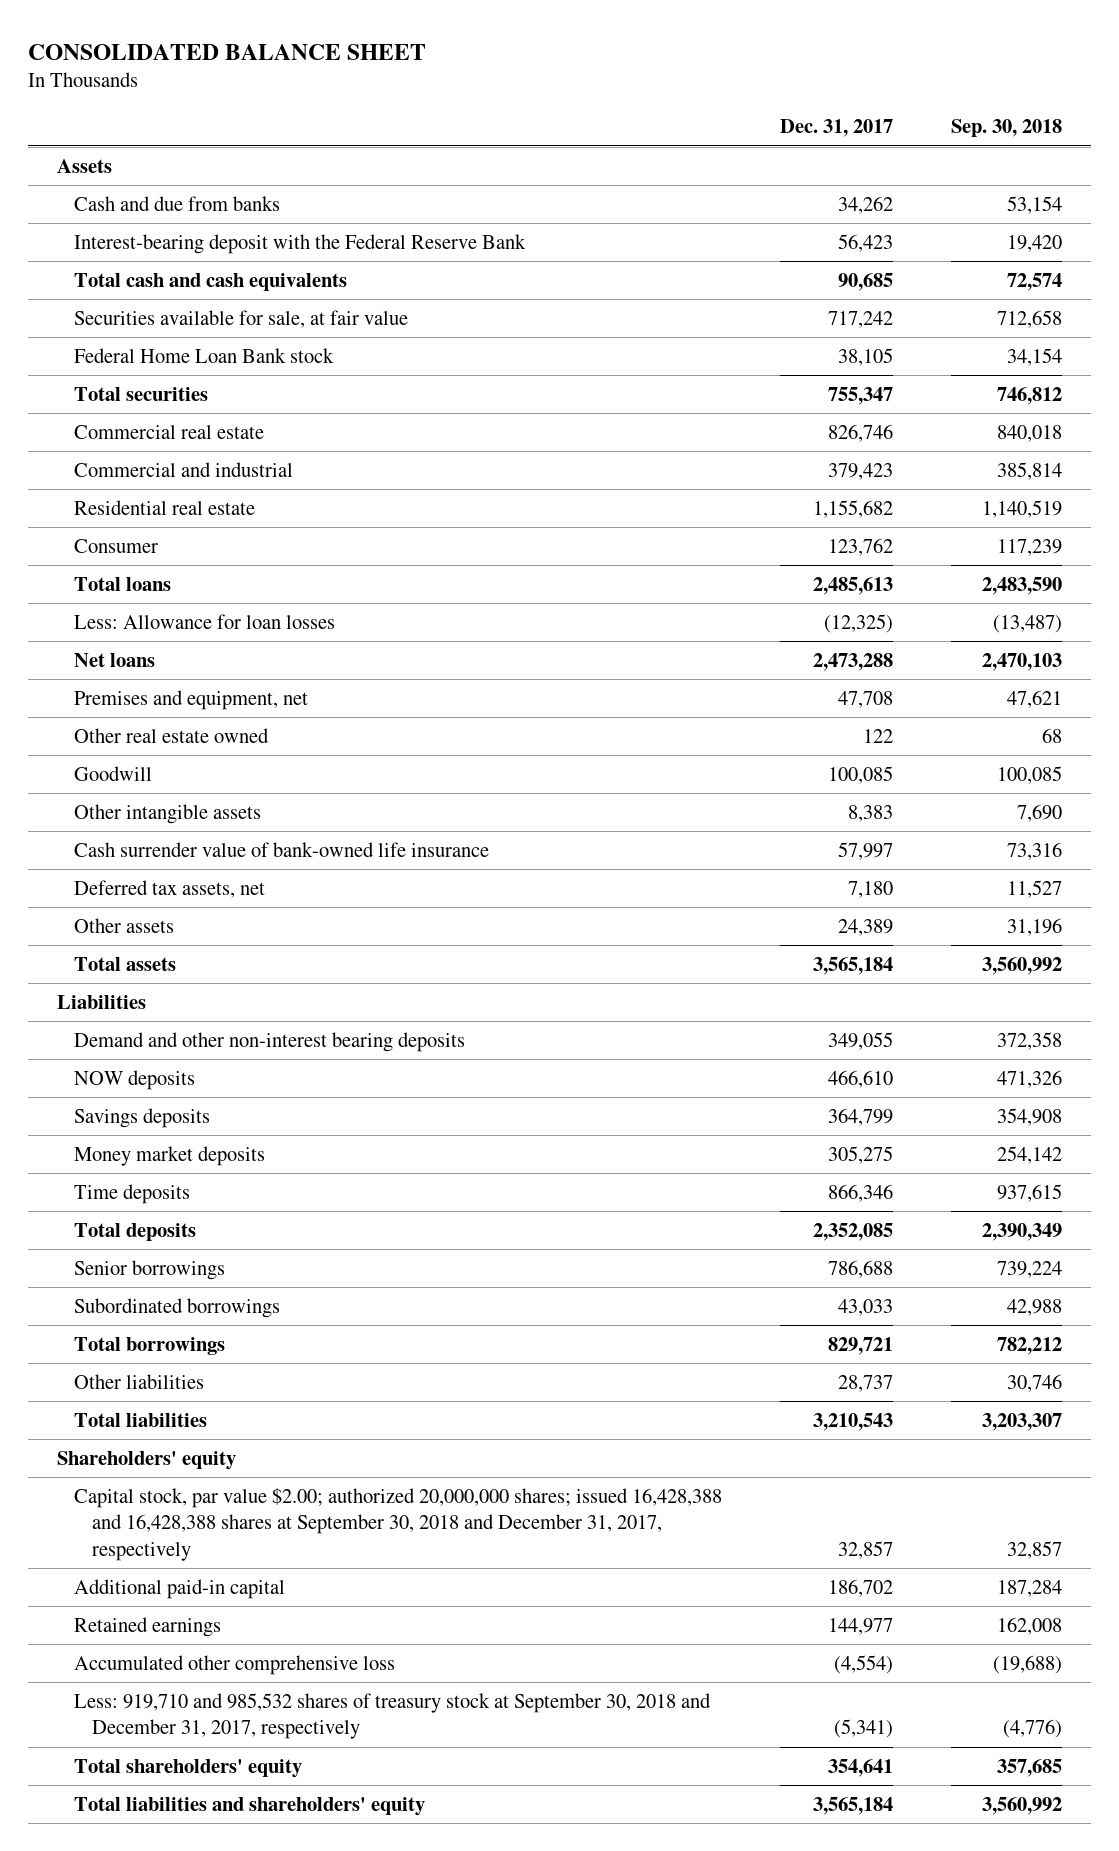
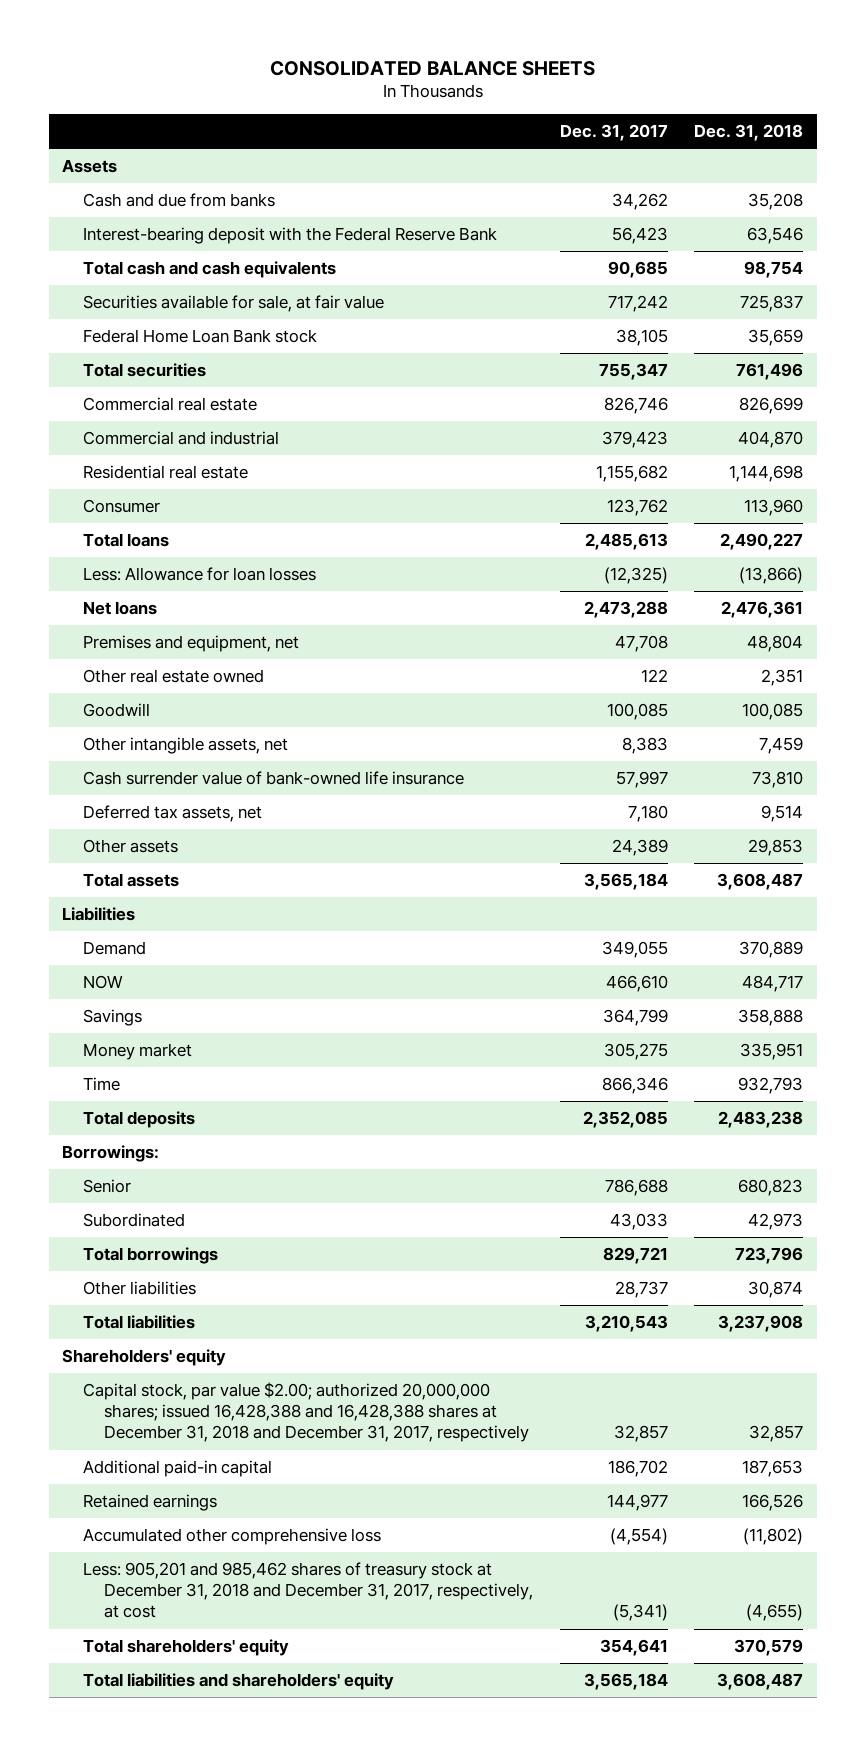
[27,43,426,60] CONSOLIDATED BALANCE SHEET -> [269,60,595,76] CONSOLIDATED BALANCE SHEETS
[950,119,1062,138] Sep. 30, 2018 -> none
none -> [694,124,804,142] Dec. 31, 2018
[74,803,262,824] Other intangible assets -> [82,737,288,755] Other intangible assets, net
[74,1031,466,1052] Demand and other non-interest bearing deposits -> [82,941,146,956] Demand
[74,1069,196,1090] NOW deposits -> [82,975,123,990] NOW
[74,1107,211,1128] Savings deposits -> [82,1009,142,1027] Savings
[74,1145,266,1166] Money market deposits -> [82,1043,192,1061] Money market
[74,1183,191,1204] Time deposits -> [82,1077,120,1092] Time
none -> [61,1145,159,1163] Borrowings:
[74,1259,226,1280] Senior borrowings -> [82,1179,131,1194] Senior
[74,1297,281,1318] Subordinated borrowings -> [82,1213,185,1228] Subordinated
[74,1487,723,1561] Capital stock, par value $2.00; authorized 20,000,000 shares; issued 16,428,388 and 16,428,388 shares at September 30, 2018 and December 31, 2017, respectively -> [82,1382,529,1443] Capital stock, par value $2.00; authorized 20,000,000 shares; issued 16,428,388 and 16,428,388 shares at December 31, 2018 and December 31, 2017, respectively
[74,1692,712,1740] Less: 919,710 and 985,532 shares of treasury stock at September 30, 2018 and December 31, 2017, respectively -> [82,1562,533,1619] Less: 905,201 and 985,462 shares of treasury stock at December 31, 2018 and December 31, 2017, respectively, at cost

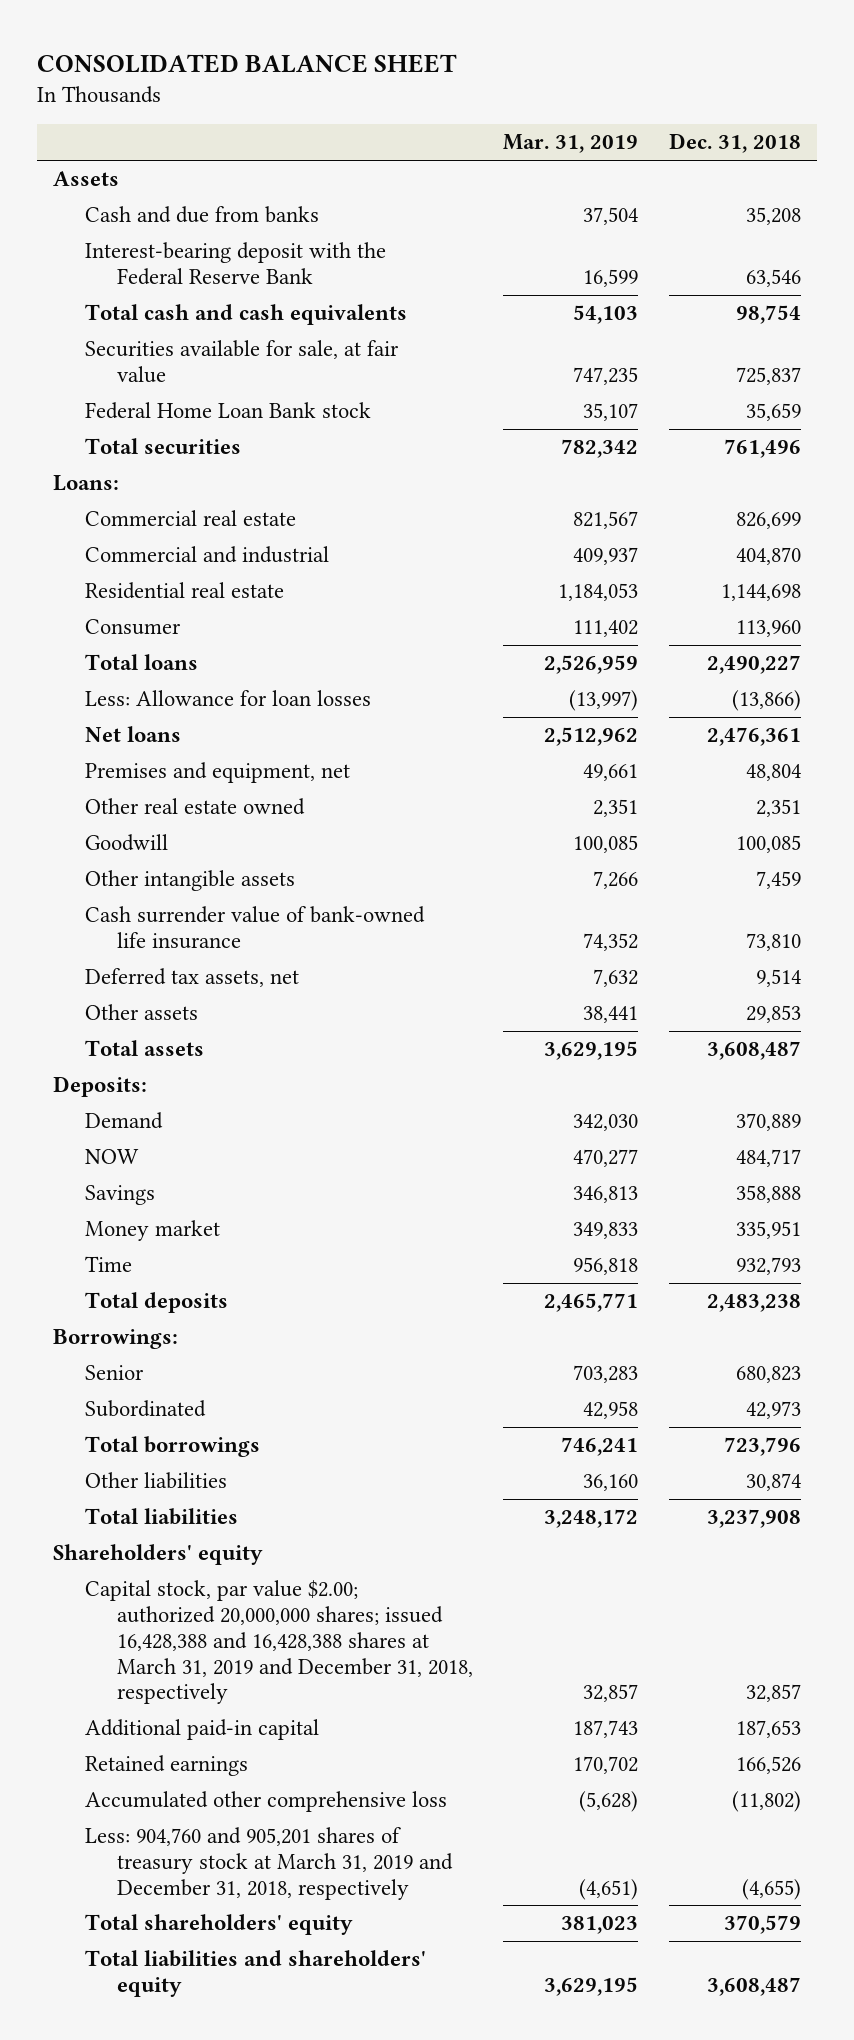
[269,60,595,76] CONSOLIDATED BALANCE SHEETS -> [37,53,458,73] CONSOLIDATED BALANCE SHEET
[559,124,668,142] Dec. 31, 2017 -> none
none -> [503,134,639,154] Mar. 31, 2019
none -> [52,475,119,492] Loans:
[82,737,288,755] Other intangible assets, net -> [84,870,295,892] Other intangible assets
[61,907,135,922] Liabilities -> none
none -> [52,1076,147,1098] Deposits:
[82,1382,529,1443] Capital stock, par value $2.00; authorized 20,000,000 shares; issued 16,428,388 and 16,428,388 shares at December 31, 2018 and December 31, 2017, respectively -> [84,1580,473,1705] Capital stock, par value $2.00; authorized 20,000,000 shares; issued 16,428,388 and 16,428,388 shares at March 31, 2019 and December 31, 2018, respectively
[82,1562,533,1619] Less: 905,201 and 985,462 shares of treasury stock at December 31, 2018 and December 31, 2017, respectively, at cost -> [84,1827,453,1900] Less: 904,760 and 905,201 shares of treasury stock at March 31, 2019 and December 31, 2018, respectively

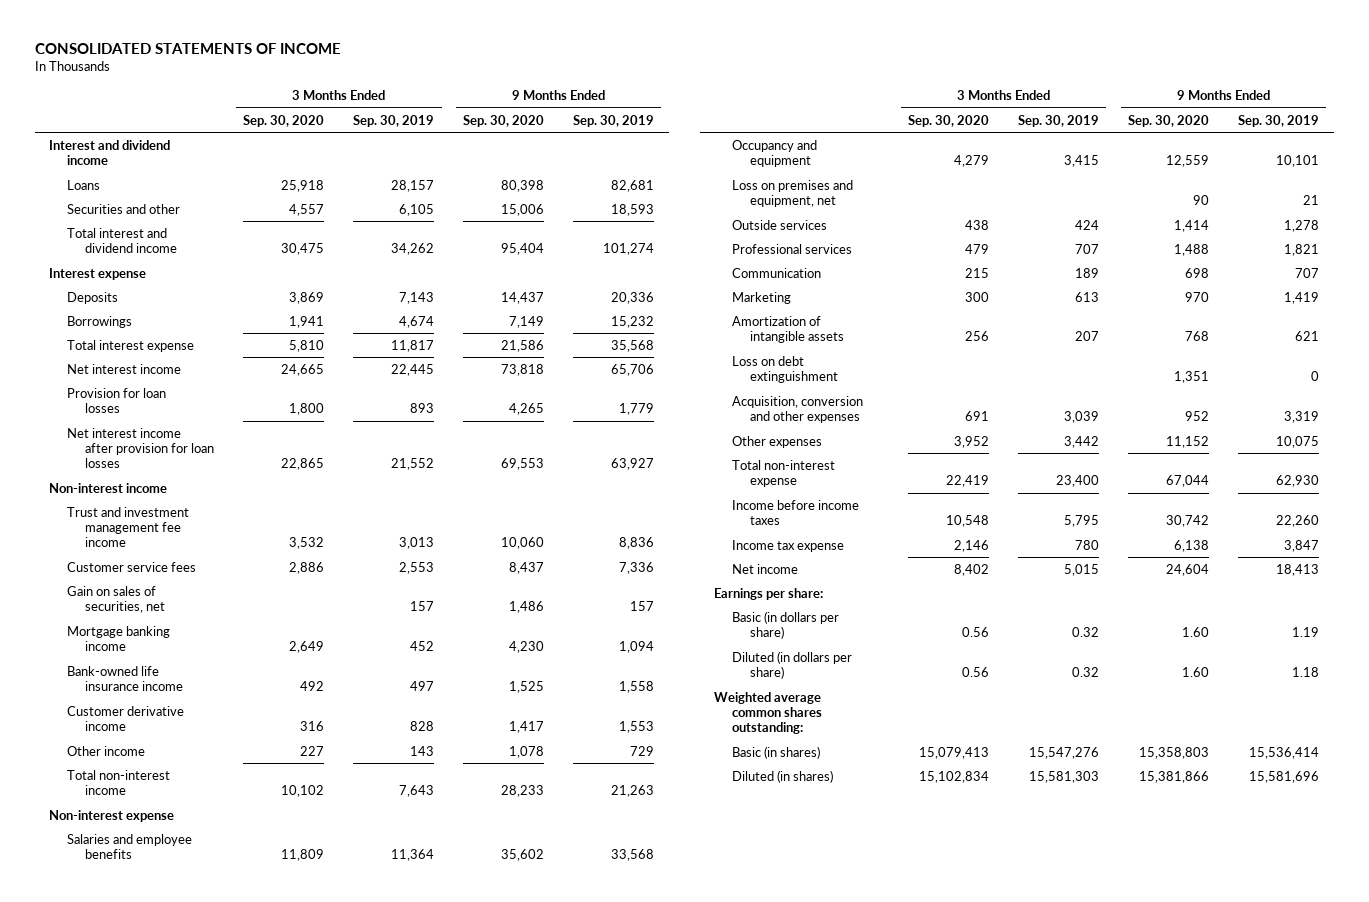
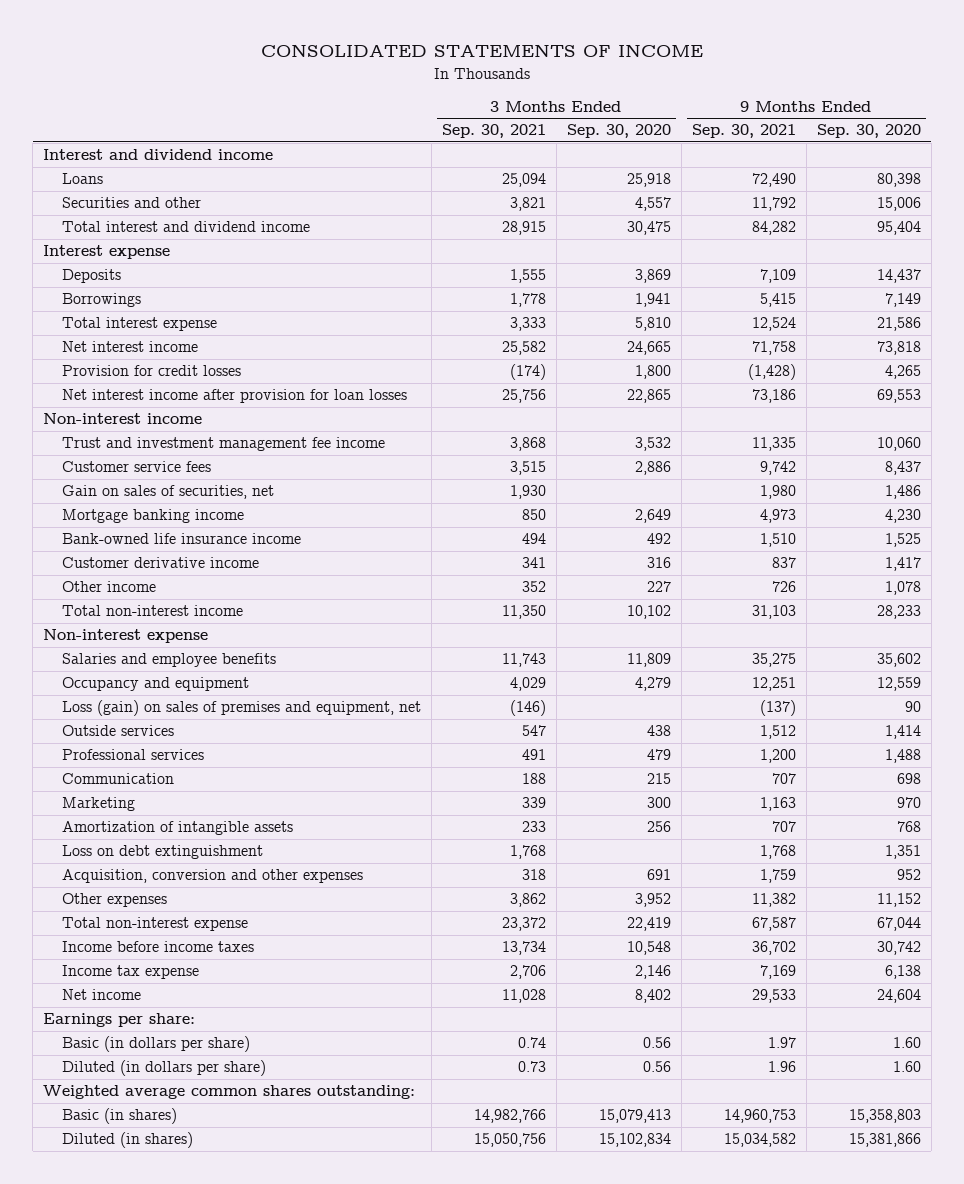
[353,114,435,127] Sep. 30, 2019 -> none
[573,114,655,127] Sep. 30, 2019 -> none
none -> [442,124,547,139] Sep. 30, 2021
none -> [691,124,796,139] Sep. 30, 2021
[67,387,167,414] Provision for loan losses -> [62,365,242,377] Provision for credit losses
[732,179,854,208] Loss on premises and equipment, net -> [62,700,422,717] Loss (gain) on sales of premises and equipment, net

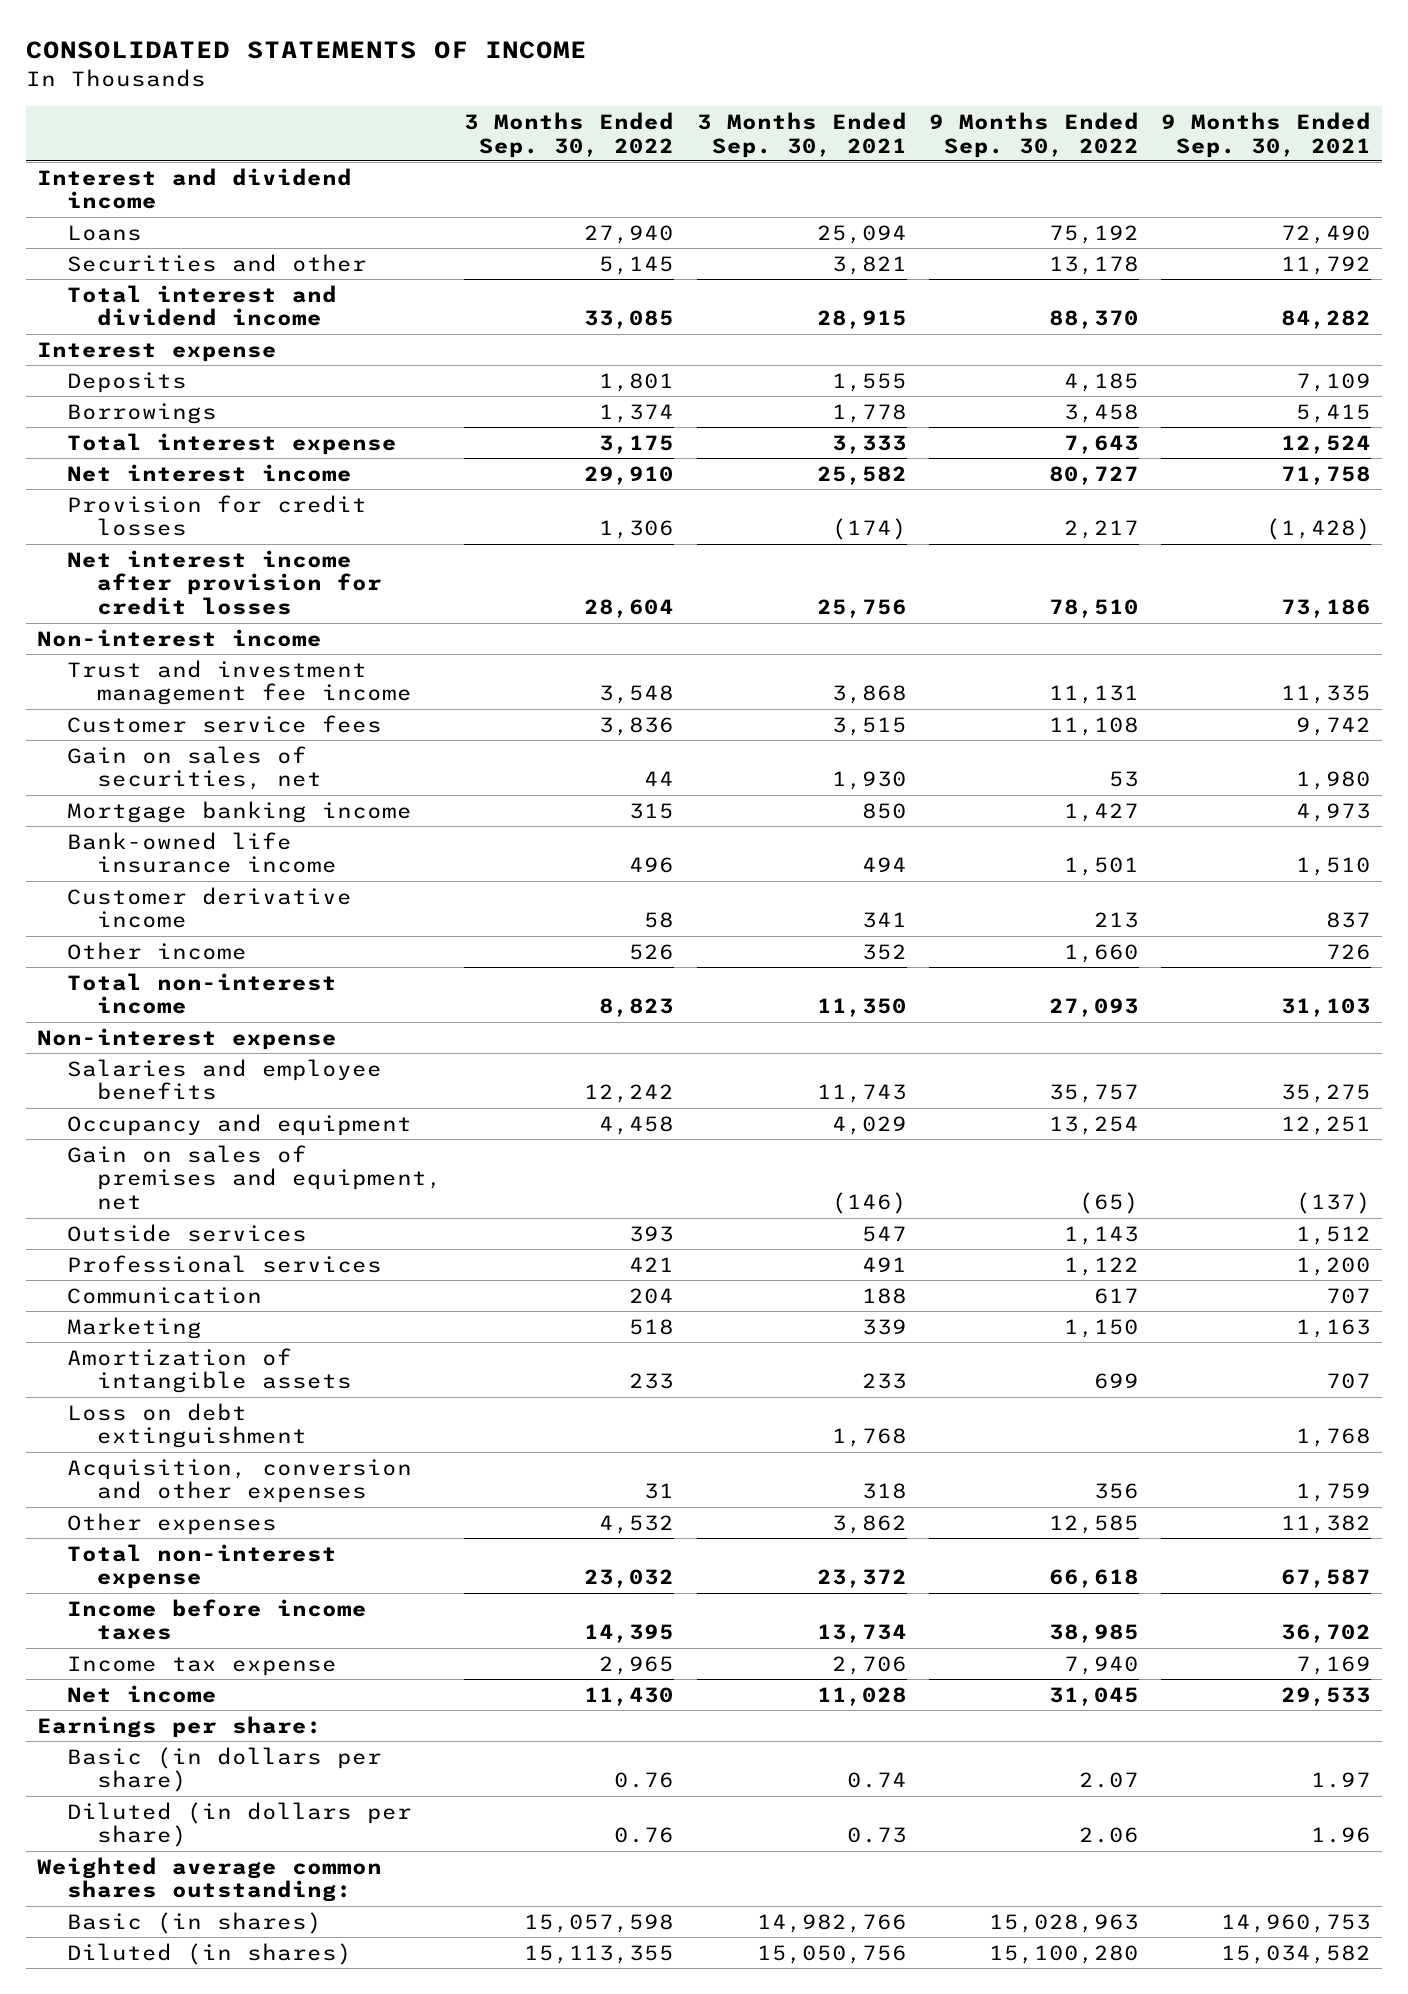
[566,124,671,139] Sep. 30, 2020 -> none
[816,124,921,139] Sep. 30, 2020 -> none
none -> [464,111,675,158] 3 Months Ended Sep. 30, 2022
none -> [928,111,1139,158] 9 Months Ended Sep. 30, 2022
[62,389,408,404] Net interest income after provision for loan losses -> [67,549,383,616] Net interest income after provision for credit losses
[62,700,422,717] Loss (gain) on sales of premises and equipment, net -> [67,1144,443,1211] Gain on sales of premises and equipment, net

